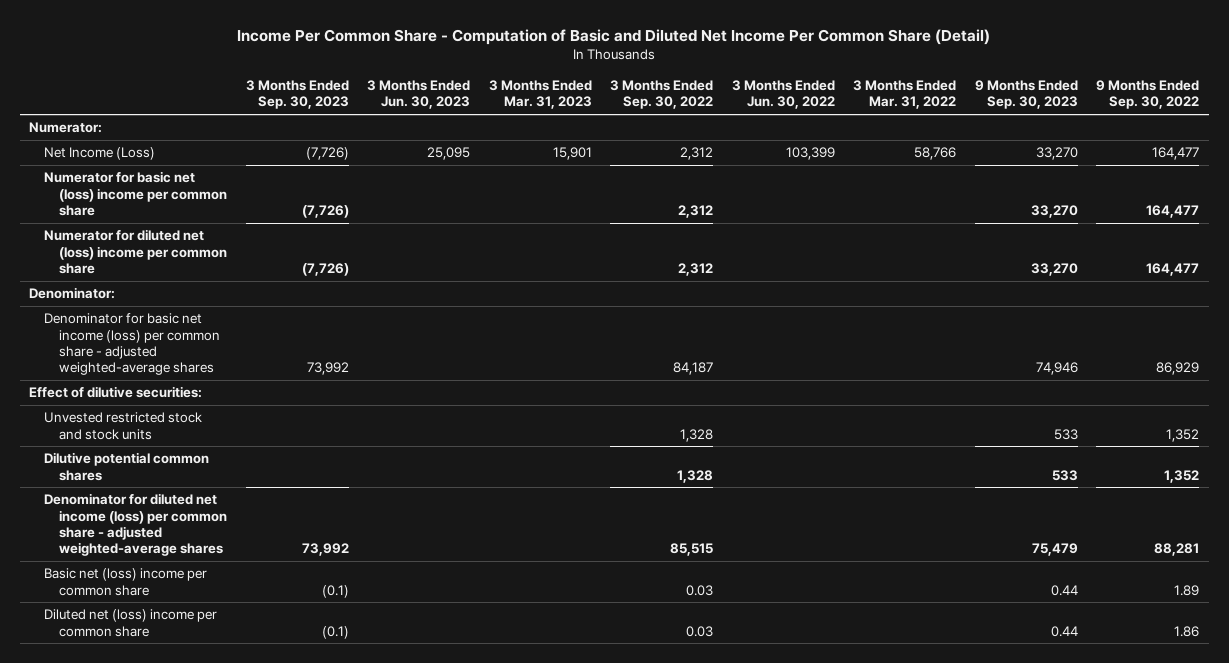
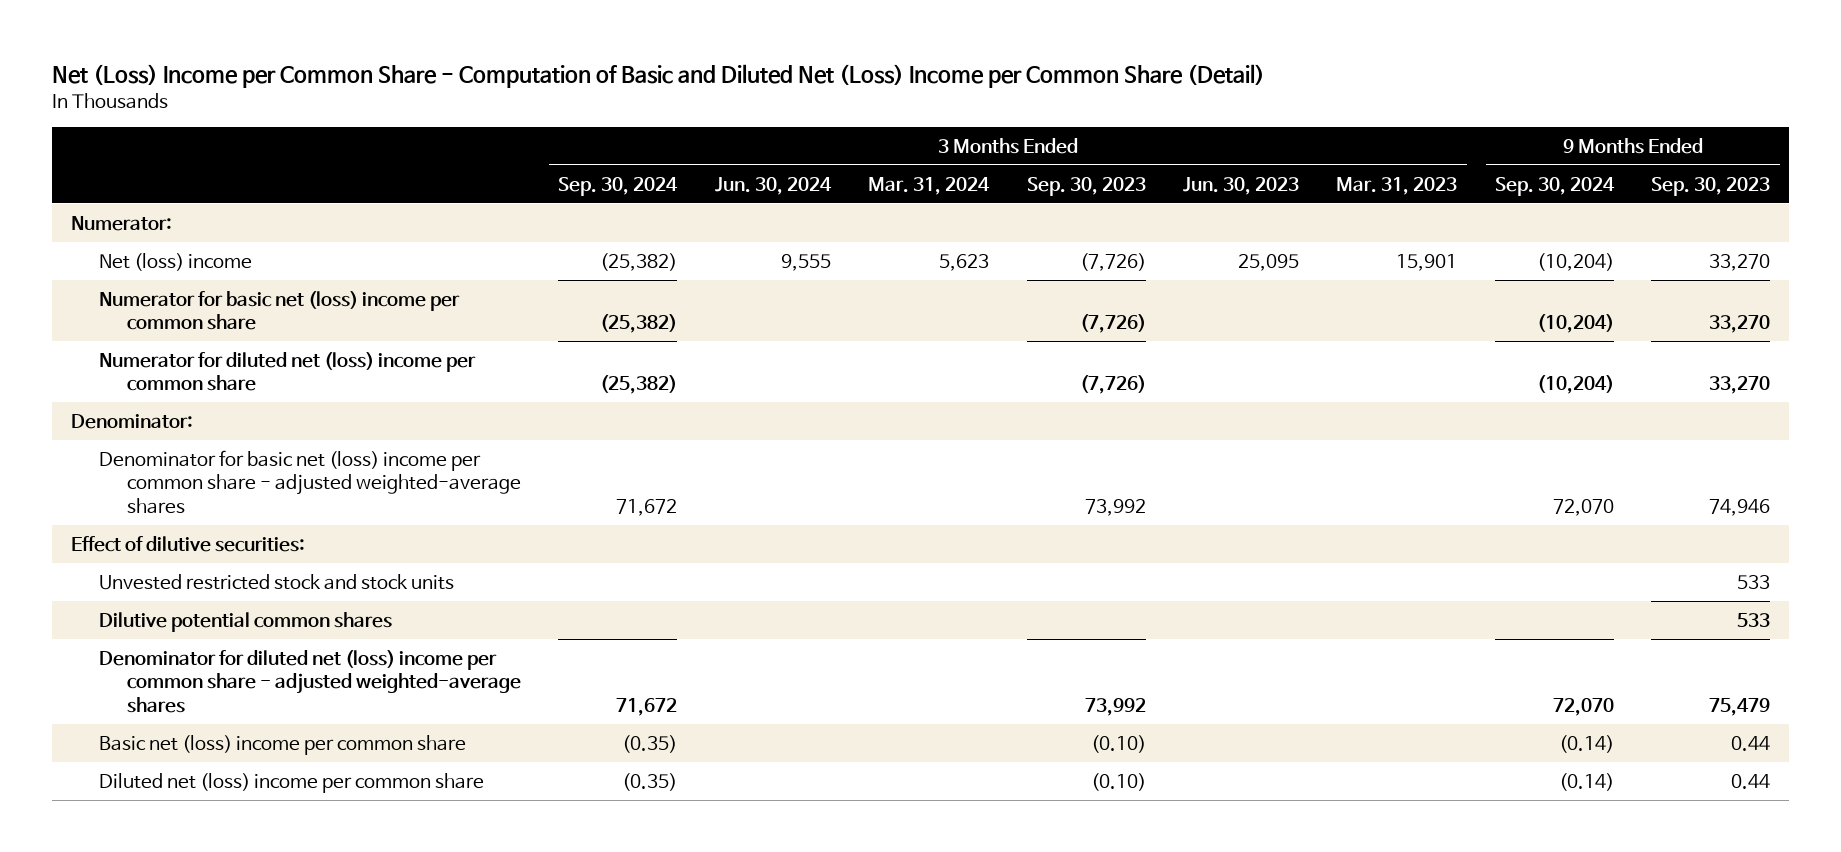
[237,28,991,45] Income Per Common Share - Computation of Basic and Diluted Net Income Per Common Share (Detail) -> [52,63,1266,88] Net (Loss) Income per Common Share - Computation of Basic and Diluted Net (Loss) Income per Common Share (Detail)
[610,79,714,110] 3 Months Ended Sep. 30, 2022 -> none
[731,79,835,110] 3 Months Ended Jun. 30, 2022 -> none
[853,79,957,110] 3 Months Ended Mar. 31, 2022 -> none
[1096,79,1200,110] 9 Months Ended Sep. 30, 2022 -> none
none -> [558,176,679,196] Sep. 30, 2024
none -> [714,176,832,195] Jun. 30, 2024
none -> [868,176,991,195] Mar. 31, 2024
none -> [1494,176,1615,196] Sep. 30, 2024
[44,147,156,161] Net Income (Loss) -> [98,252,252,271] Net (loss) income
[44,313,221,376] Denominator for basic net income (loss) per common share - adjusted weighted-average shares -> [98,449,521,514] Denominator for basic net (loss) income per common share - adjusted weighted-average shares
[44,493,228,557] Denominator for diluted net income (loss) per common share - adjusted weighted-average shares -> [98,649,521,713] Denominator for diluted net (loss) income per common share - adjusted weighted-average shares
[321,584,349,598] (0.1) -> [1090,734,1146,753] (0.10)
[321,625,349,639] (0.1) -> [1090,772,1146,791] (0.10)

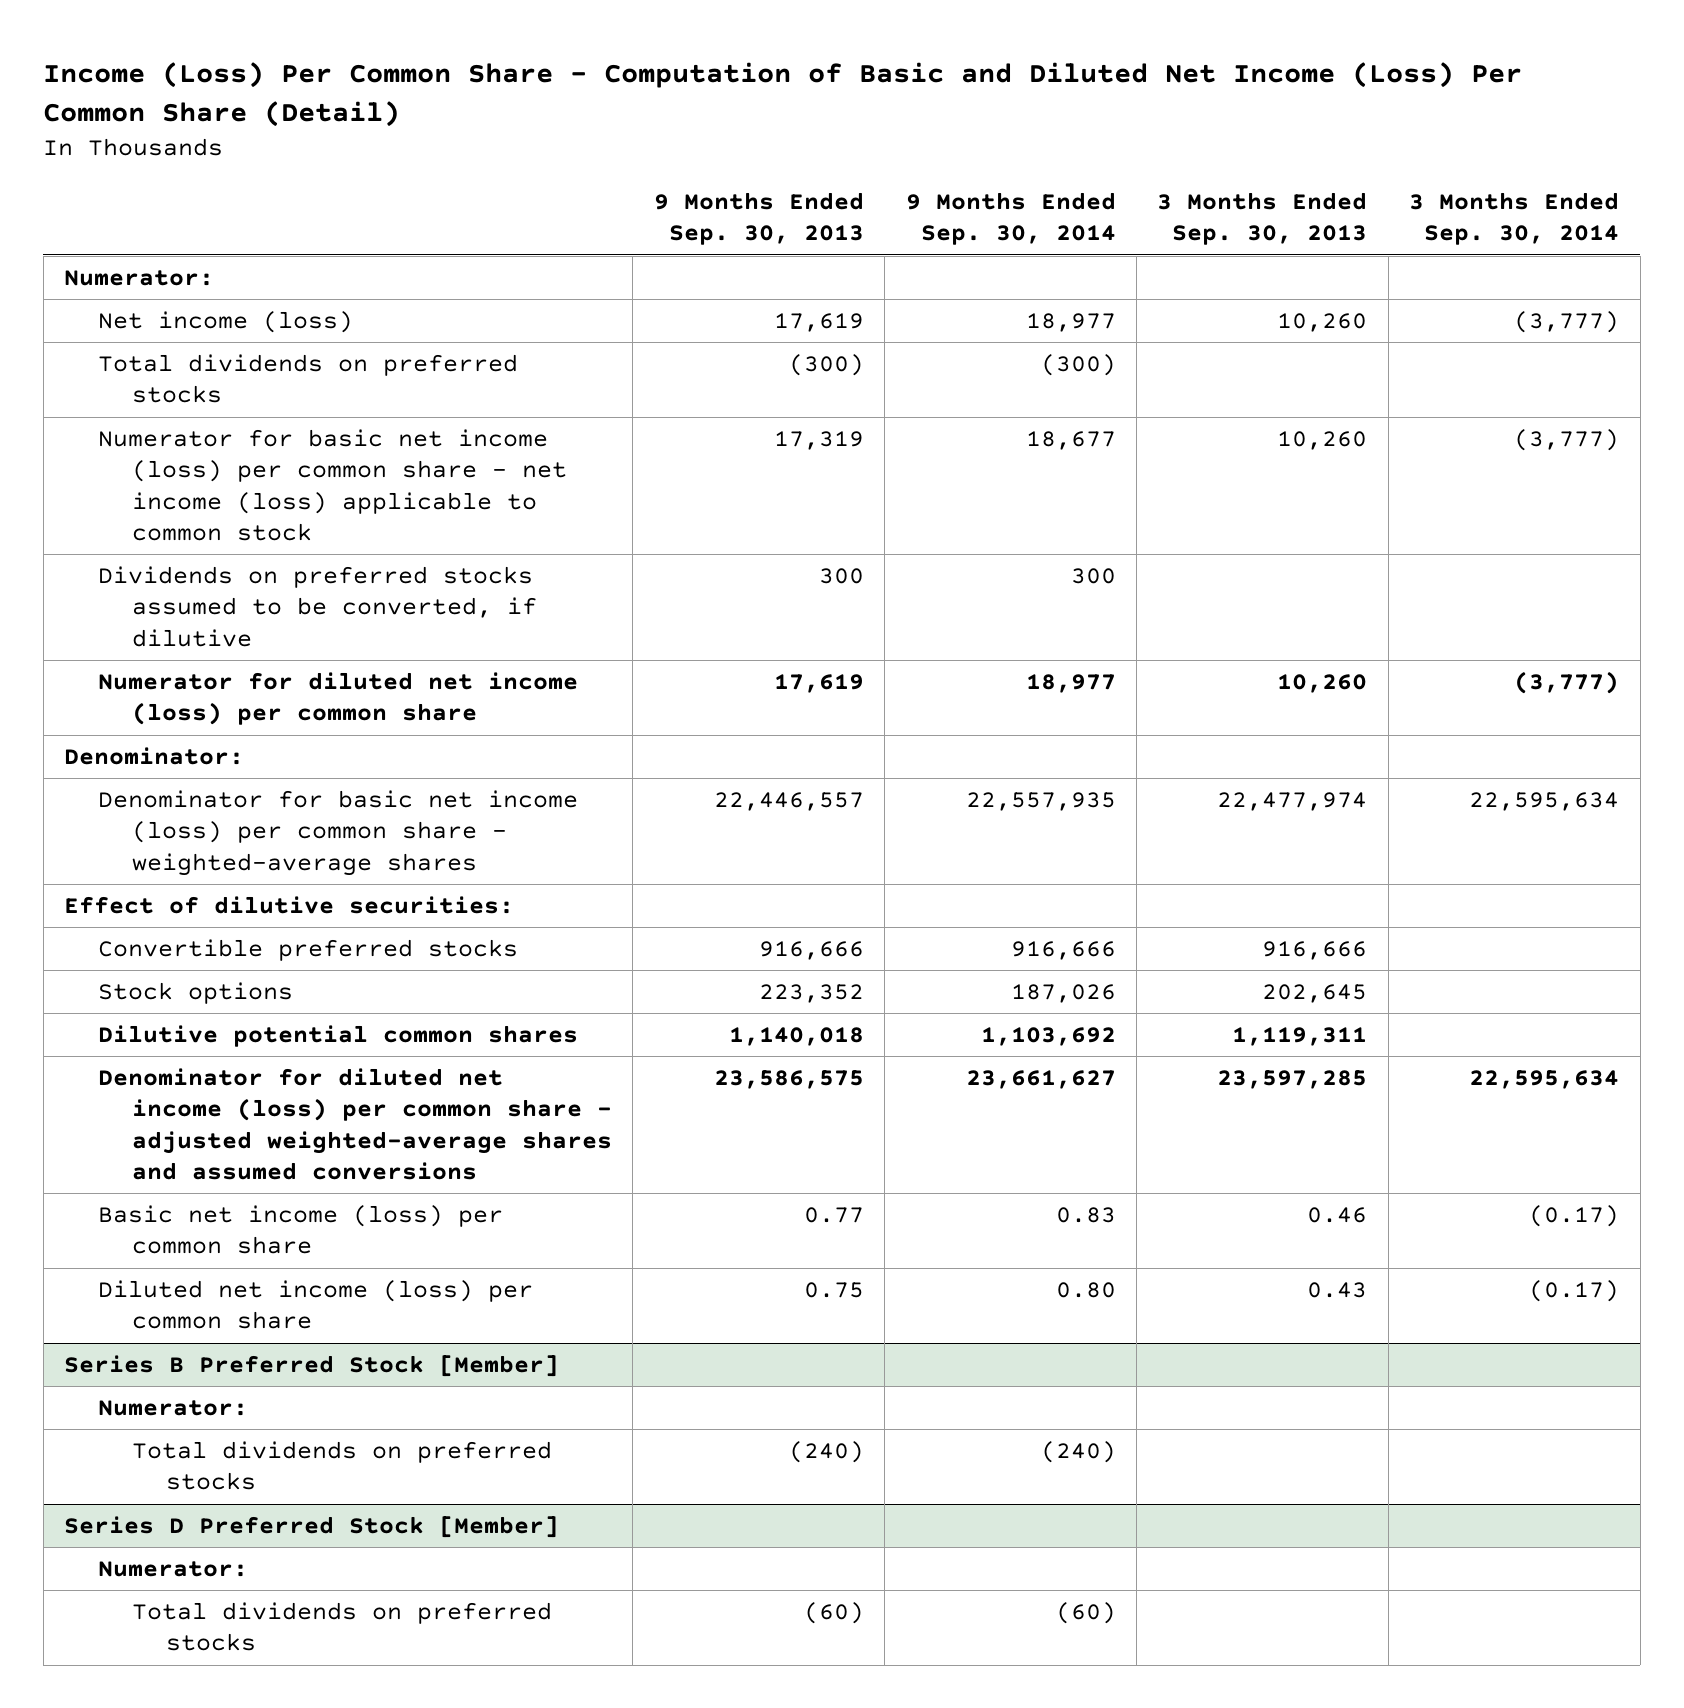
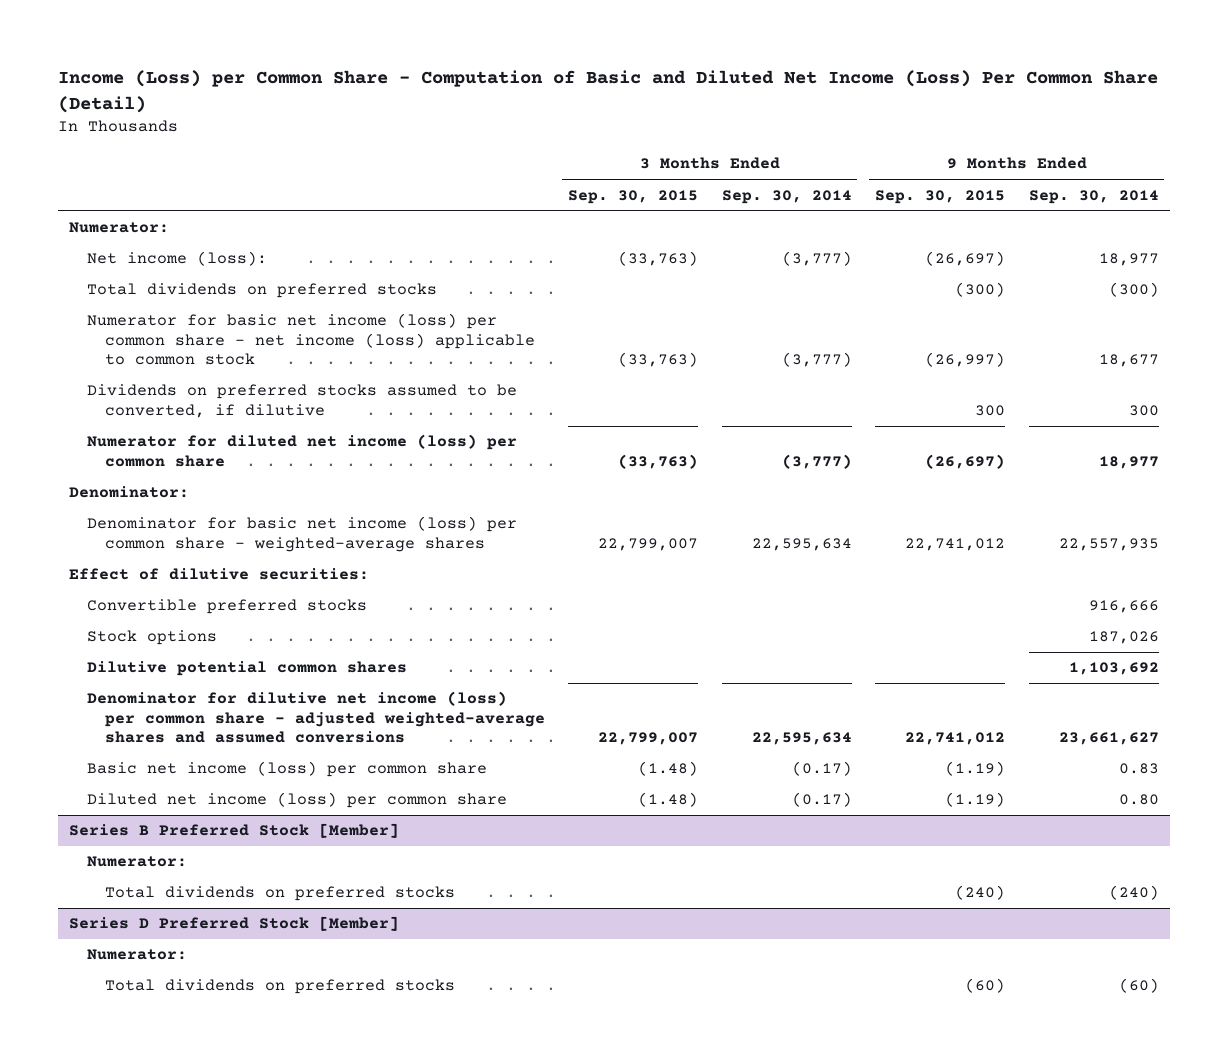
[43,62,1523,128] Income (Loss) Per Common Share - Computation of Basic and Diluted Net Income (Loss) Per Common Share (Detail) -> [57,70,1158,114] Income (Loss) per Common Share - Computation of Basic and Diluted Net Income (Loss) Per Common Share (Detail)
[653,191,864,246] 9 Months Ended Sep. 30, 2013 -> none
[1157,191,1368,246] 3 Months Ended Sep. 30, 2013 -> none
none -> [568,189,699,204] Sep. 30, 2015
none -> [875,189,1006,204] Sep. 30, 2015
[98,311,354,334] Net income (loss) -> [87,251,268,267] Net income (loss):
[98,1068,613,1181] Denominator for diluted net income (loss) per common share - adjusted weighted-average shares and assumed conversions -> [87,691,545,744] Denominator for dilutive net income (loss) per common share - adjusted weighted-average shares and assumed conversions

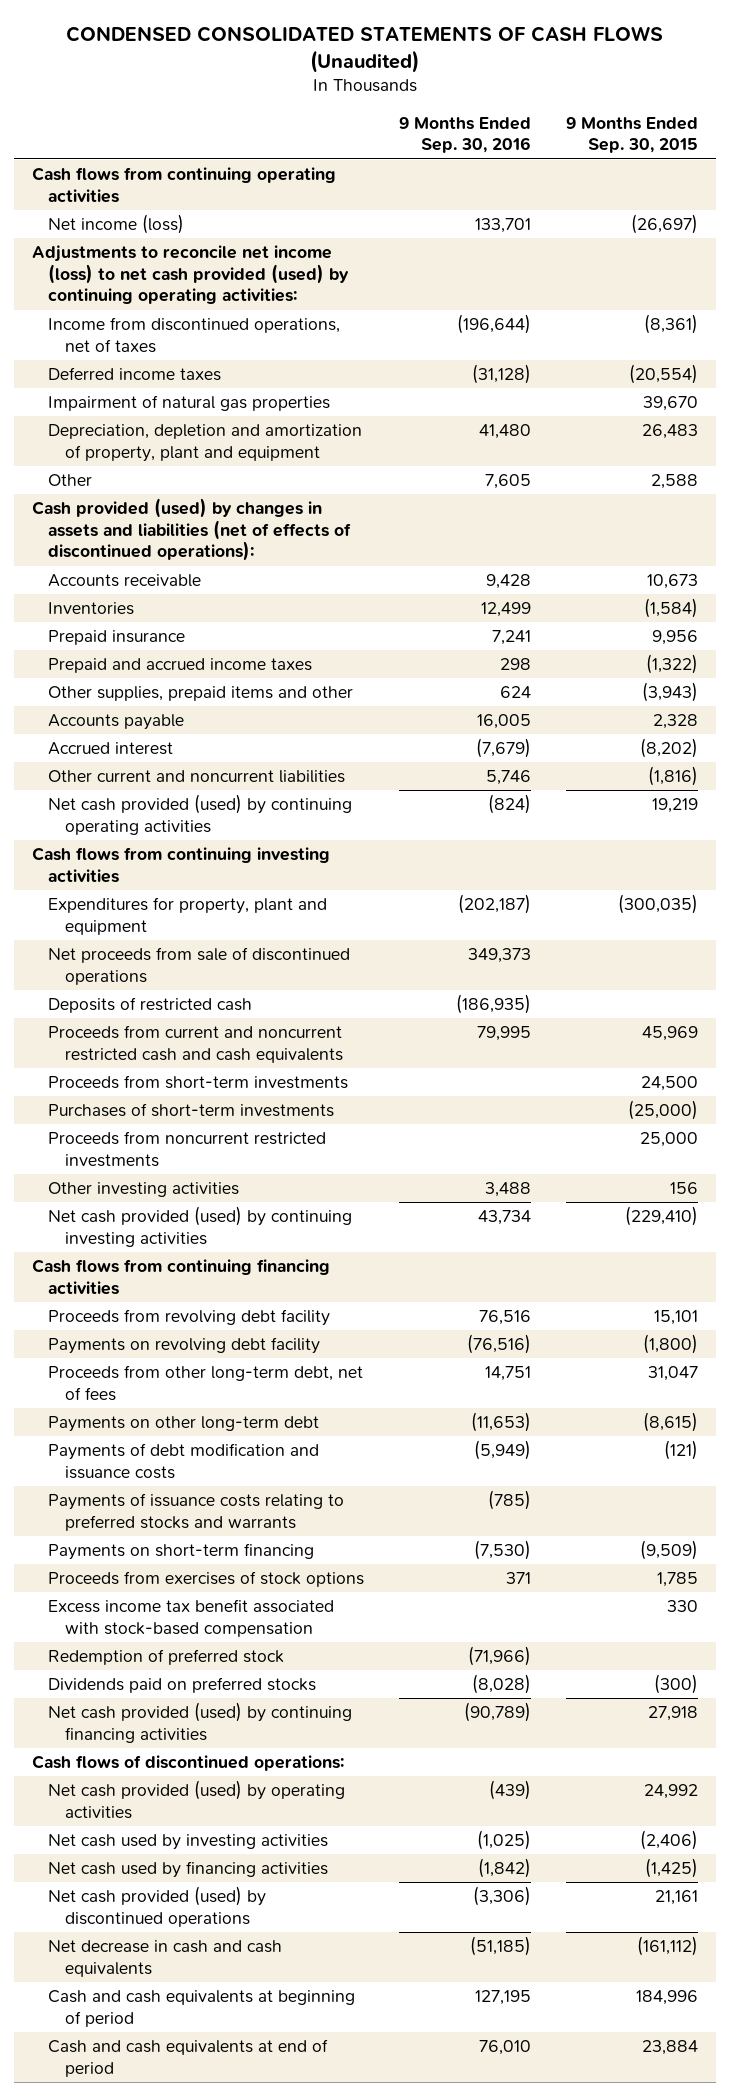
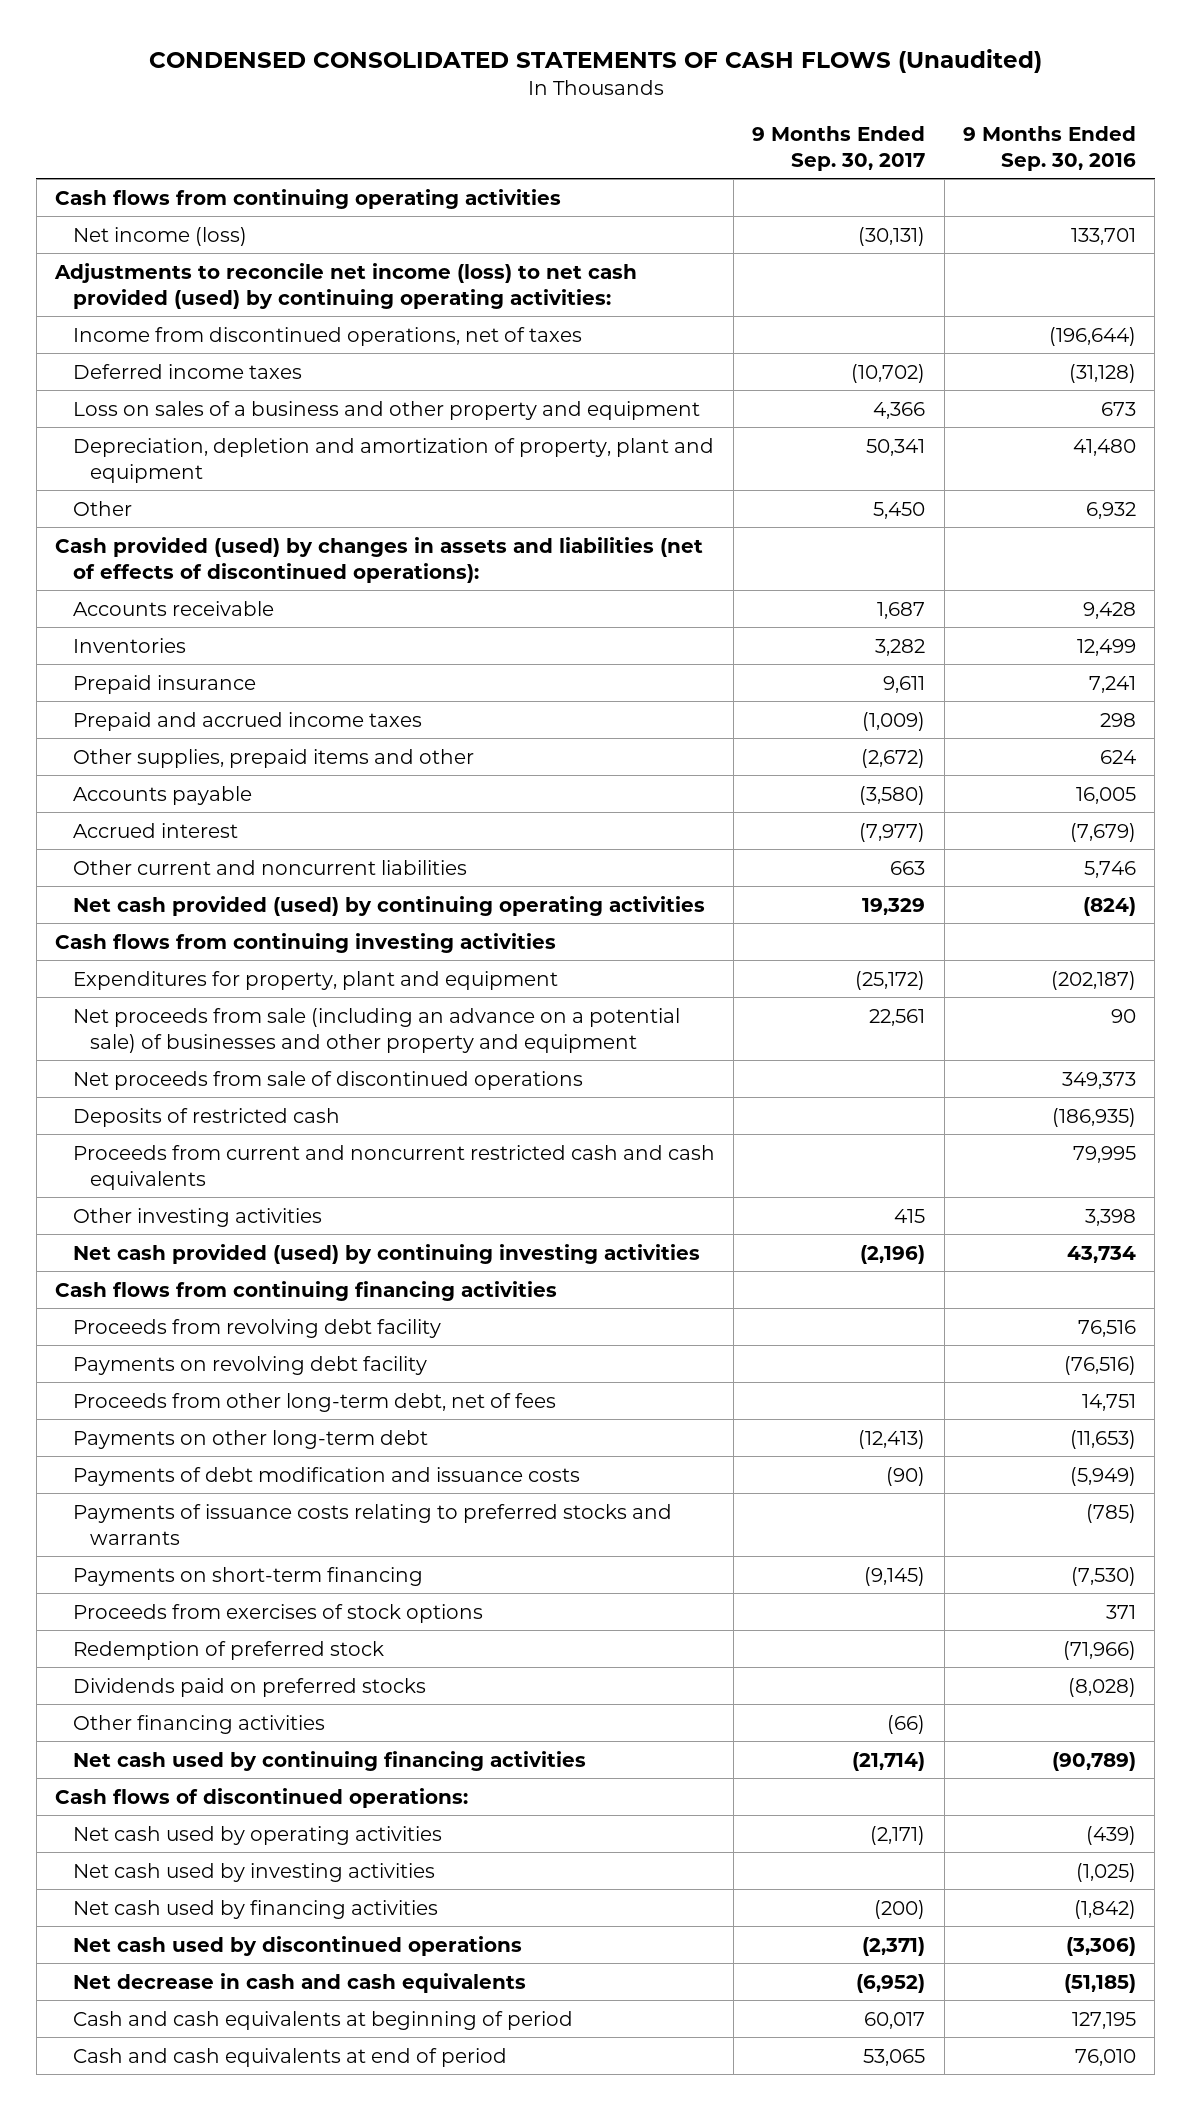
[566,116,699,154] 9 Months Ended Sep. 30, 2015 -> none
none -> [752,125,926,171] 9 Months Ended Sep. 30, 2017
[48,395,331,412] Impairment of natural gas properties -> none
none -> [72,400,700,420] Loss on sales of a business and other property and equipment
[485,474,532,490] 7,605 -> [1085,501,1136,519] 6,932
none -> [72,1007,680,1053] Net proceeds from sale (including an advance on a potential sale) of businesses and other property and equipment
[48,1075,349,1090] Proceeds from short-term investments -> none
[48,1103,335,1118] Purchases of short-term investments -> none
[48,1131,327,1167] Proceeds from noncurrent restricted investments -> none
[485,1182,532,1198] 3,488 -> [1084,1208,1136,1226] 3,398
[48,1599,335,1637] Excess income tax benefit associated with stock-based compensation -> none
none -> [72,1714,325,1734] Other financing activities
[48,1702,353,1743] Net cash provided (used) by continuing financing activities -> [72,1750,586,1771] Net cash used by continuing financing activities
[48,1780,346,1819] Net cash provided (used) by operating activities -> [72,1825,442,1845] Net cash used by operating activities
[48,1886,267,1927] Net cash provided (used) by discontinued operations -> [72,1935,522,1956] Net cash used by discontinued operations

